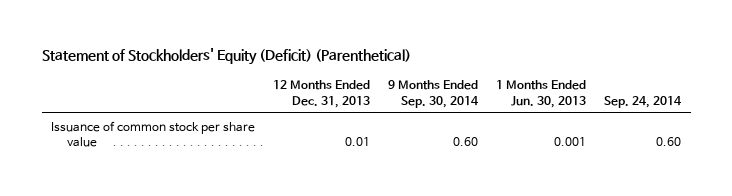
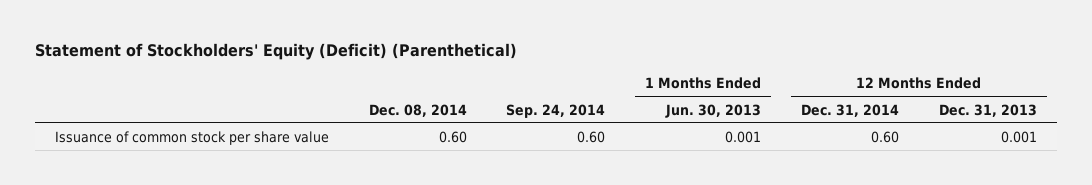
[388,80,480,108] 9 Months Ended Sep. 30, 2014 -> none
none -> [368,103,467,117] Dec. 08, 2014
none -> [800,103,899,117] Dec. 31, 2014
[344,137,370,147] 0.01 -> [1000,131,1037,144] 0.001

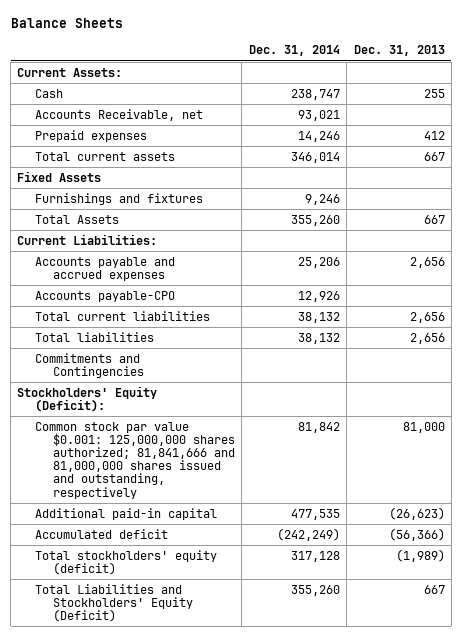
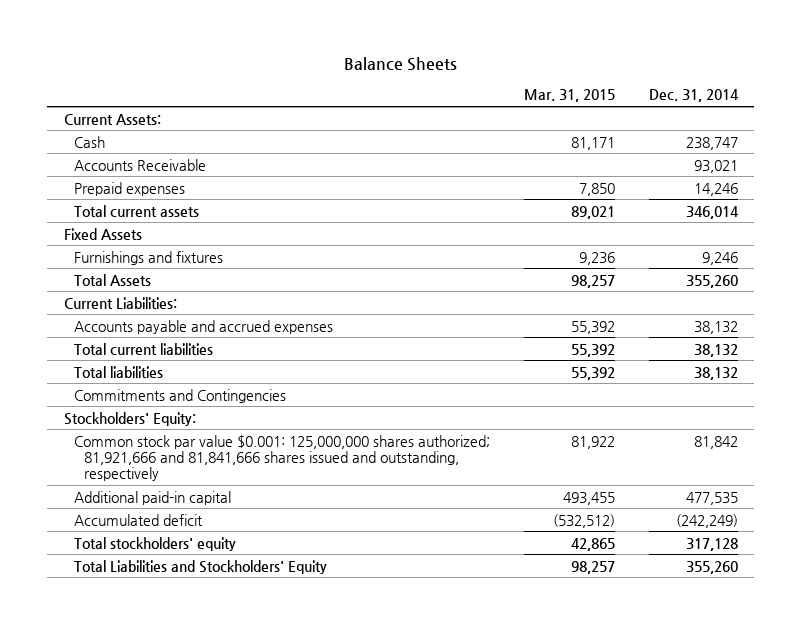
[353,45,445,57] Dec. 31, 2013 -> none
none -> [523,89,615,103] Mar. 31, 2015
[35,108,204,121] Accounts Receivable, net -> [74,158,207,171] Accounts Receivable
[35,290,176,302] Accounts payable-CPO -> none
[297,256,340,268] 25,206 -> [693,320,738,334] 38,132
[17,385,158,412] Stockholders' Equity (Deficit): -> [64,411,197,426] Stockholders' Equity:
[35,421,236,499] Common stock par value $0.001: 125,000,000 shares authorized; 81,841,666 and 81,000,000 shares issued and outstanding, respectively -> [74,434,491,481] Common stock par value $0.001: 125,000,000 shares authorized; 81,921,666 and 81,841,666 shares issued and outstanding, respectively
[35,549,218,575] Total stockholders' equity (deficit) -> [74,536,237,551] Total stockholders' equity
[35,583,194,622] Total Liabilities and Stockholders' Equity (Deficit) -> [74,559,328,574] Total Liabilities and Stockholders' Equity

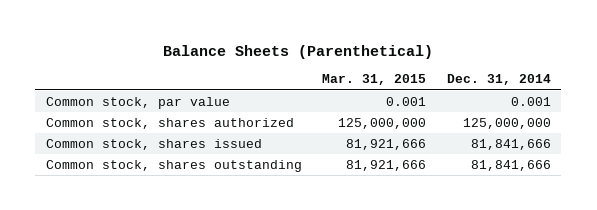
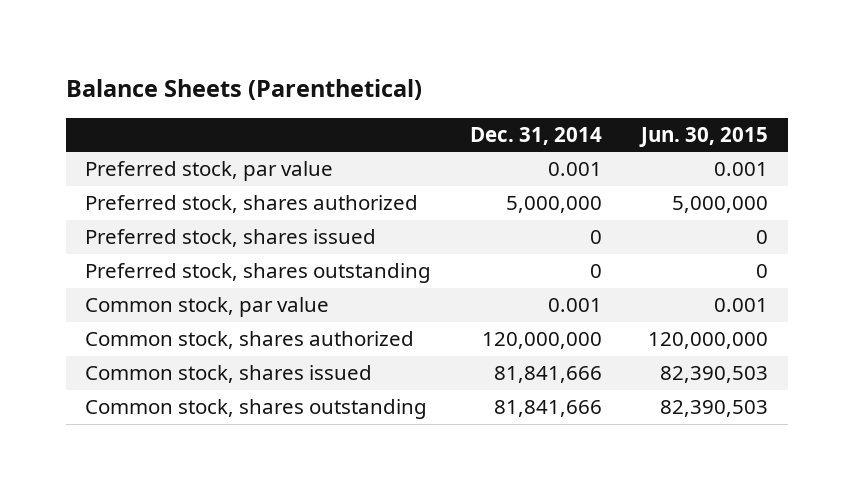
[322,74,427,86] Mar. 31, 2015 -> none
none -> [639,126,769,147] Jun. 30, 2015
none -> [85,161,334,182] Preferred stock, par value
none -> [85,195,419,214] Preferred stock, shares authorized
none -> [85,229,377,248] Preferred stock, shares issued
none -> [85,263,432,284] Preferred stock, shares outstanding
[463,117,552,129] 125,000,000 -> [482,332,603,350] 120,000,000

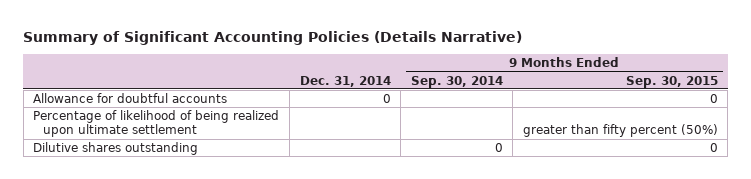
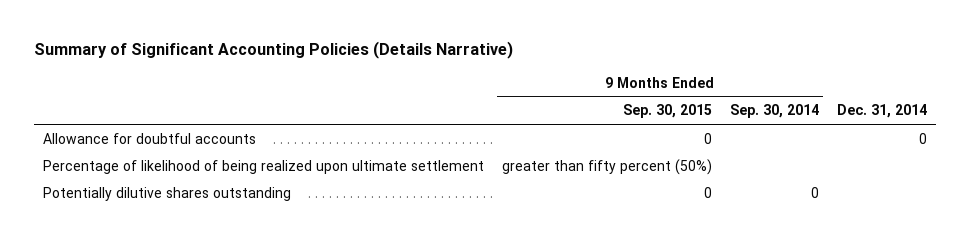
[33,142,199,156] Dilutive shares outstanding -> [42,186,291,201] Potentially dilutive shares outstanding

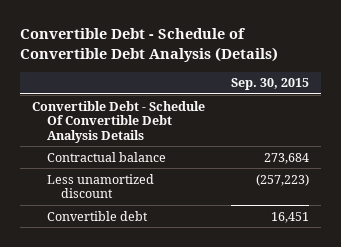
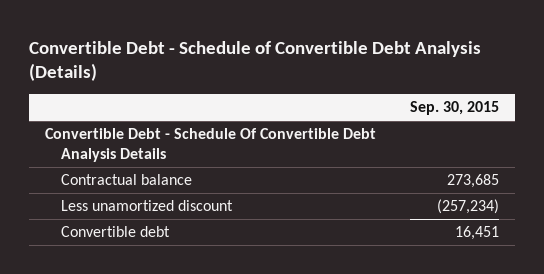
[263,152,309,164] 273,684 -> [446,174,499,189] 273,685
[255,173,309,186] (257,223) -> [436,199,499,215] (257,234)

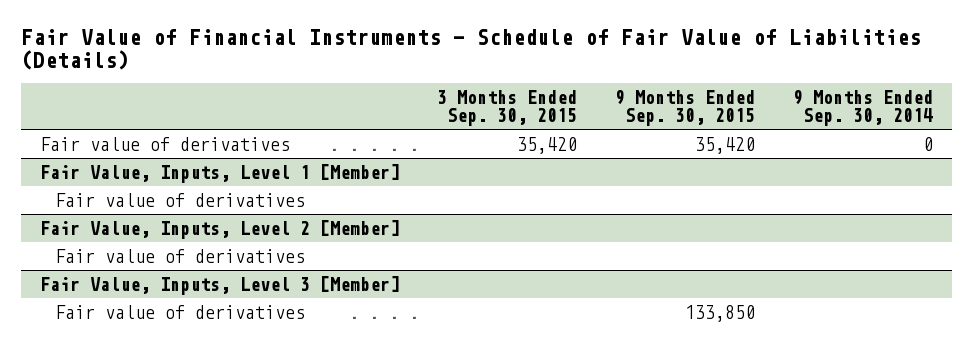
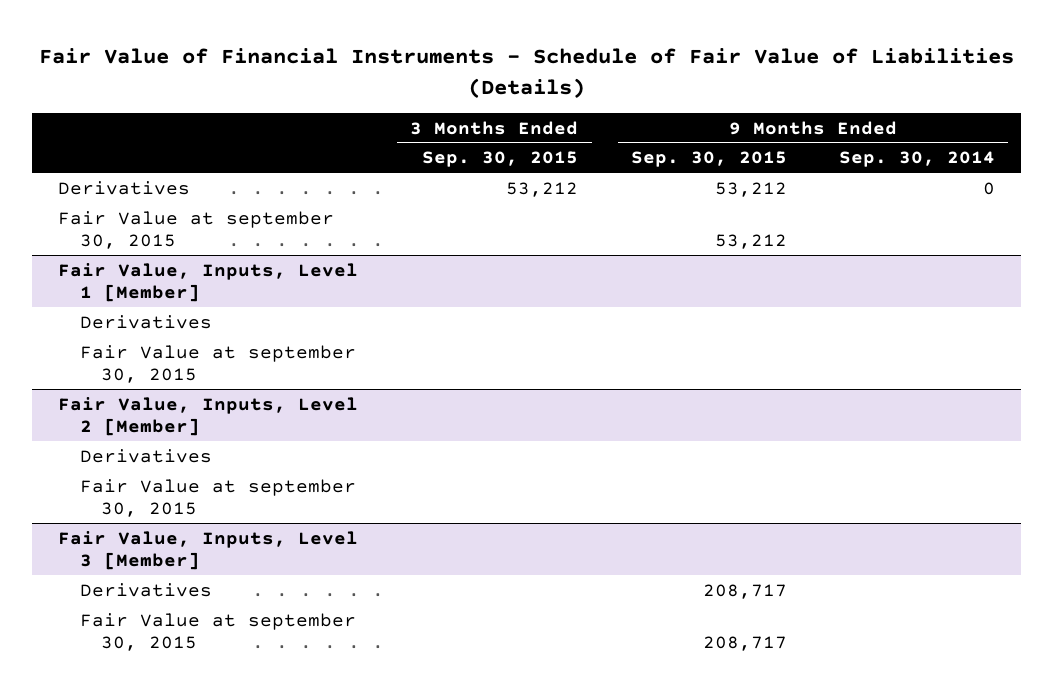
[39,137,290,152] Fair value of derivatives -> [58,180,191,195] Derivatives
[517,137,578,155] 35,420 -> [506,181,579,197] 53,212
[695,137,756,155] 35,420 -> [714,181,787,197] 53,212
none -> [58,210,335,250] Fair Value at september 30, 2015
[55,193,306,208] Fair value of derivatives -> [79,314,212,329] Derivatives
none -> [79,344,356,384] Fair Value at september 30, 2015
[55,249,306,264] Fair value of derivatives -> [79,448,212,463] Derivatives
none -> [79,478,356,518] Fair Value at september 30, 2015
[55,305,306,320] Fair value of derivatives -> [79,582,212,597] Derivatives
[685,305,756,323] 133,850 -> [702,583,787,599] 208,717
none -> [79,612,356,652] Fair Value at september 30, 2015

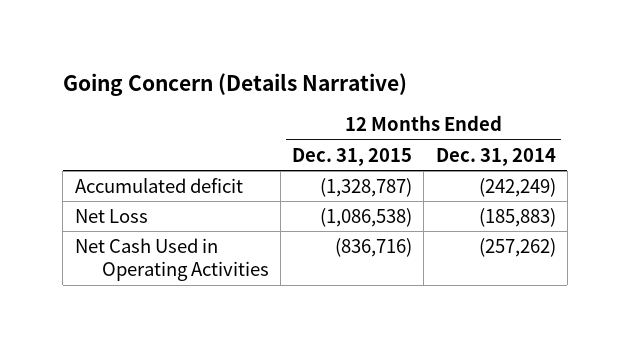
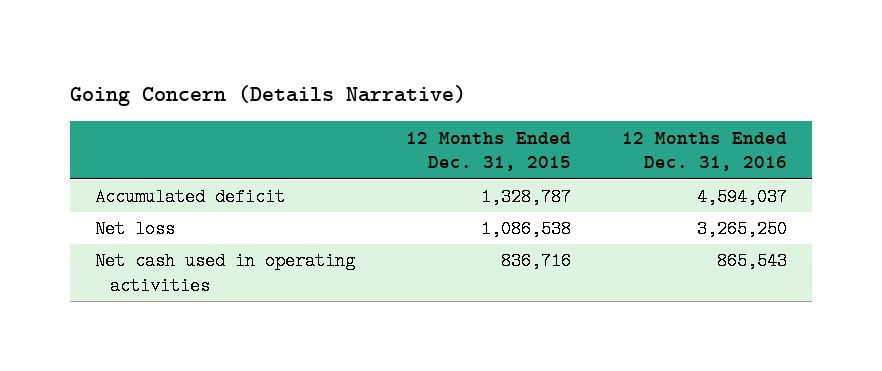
[435,147,556,166] Dec. 31, 2014 -> none
none -> [621,131,787,172] 12 Months Ended Dec. 31, 2016
[320,177,413,197] (1,328,787) -> [481,188,572,207] 1,328,787
[74,208,148,223] Net Loss -> [95,220,176,239] Net loss
[320,207,413,227] (1,086,538) -> [481,220,572,239] 1,086,538
[74,237,269,282] Net Cash Used in Operating Activities -> [95,252,356,296] Net cash used in operating activities
[335,237,413,257] (836,716) -> [501,252,572,271] 836,716

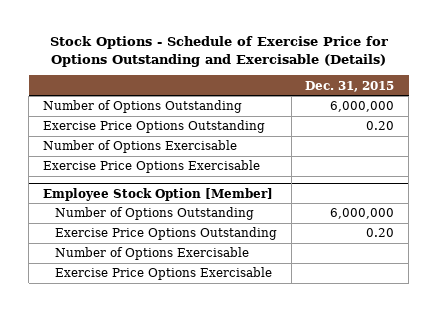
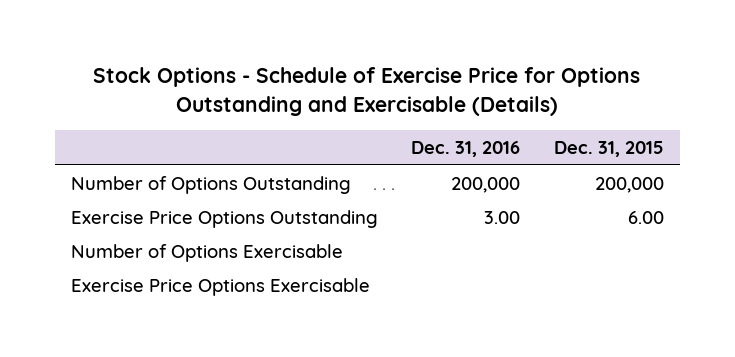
none -> [411,141,521,158] Dec. 31, 2016
[42,140,237,154] Number of Options Exercisable -> none
[42,160,260,174] Exercise Price Options Exercisable -> none
[42,187,273,201] Employee Stock Option [Member] -> none
[55,207,255,221] Number of Options Outstanding -> none
[55,227,278,241] Exercise Price Options Outstanding -> none
[330,101,395,113] 6,000,000 -> [594,176,664,193] 200,000
[366,121,395,131] 0.20 -> [627,210,664,224] 6.00

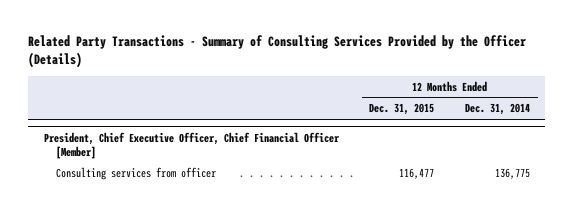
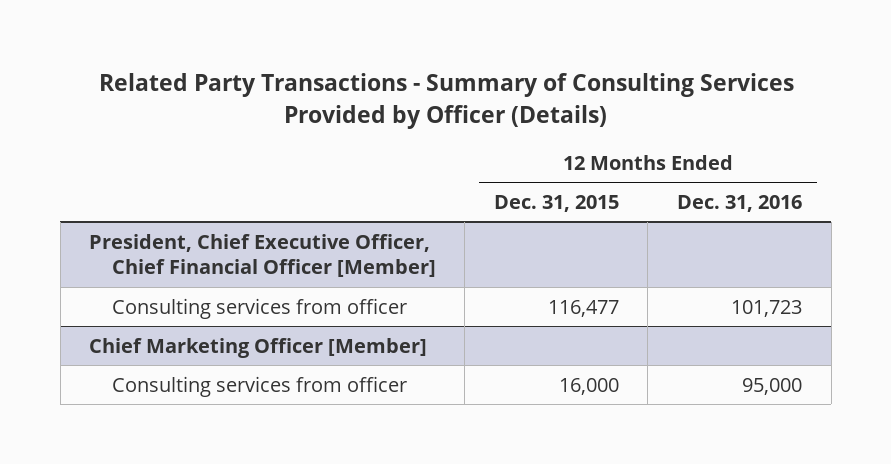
[28,35,527,69] Related Party Transactions - Summary of Consulting Services Provided by the Officer (Details) -> [98,73,794,129] Related Party Transactions - Summary of Consulting Services Provided by Officer (Details)
[464,103,530,116] Dec. 31, 2014 -> none
none -> [676,194,802,212] Dec. 31, 2016
none -> [89,337,428,358] Chief Marketing Officer [Member]
none -> [111,375,407,397] Consulting services from officer

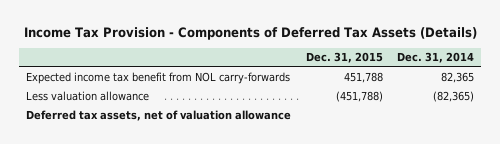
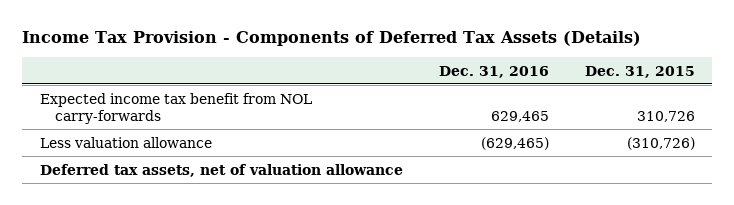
[397,52,475,64] Dec. 31, 2014 -> none
none -> [438,65,549,78] Dec. 31, 2016
[343,72,383,84] 451,788 -> [636,110,695,122] 310,726
[335,91,383,103] (451,788) -> [626,136,695,150] (310,726)

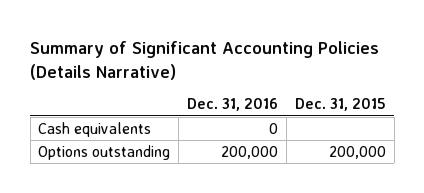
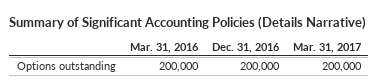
[294,98,386,112] Dec. 31, 2015 -> none
none -> [129,42,199,53] Mar. 31, 2016
none -> [293,42,362,53] Mar. 31, 2017
[38,121,152,137] Cash equivalents -> none

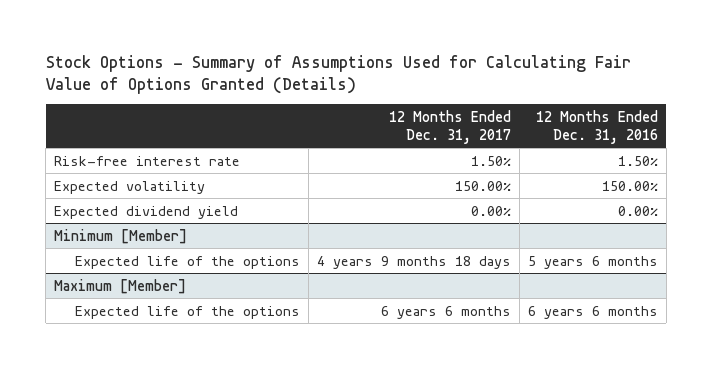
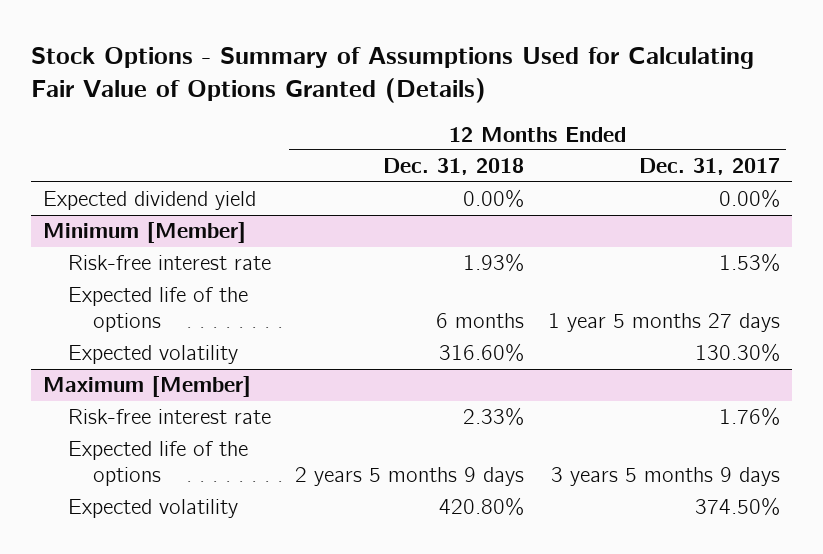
[535,109,658,144] 12 Months Ended Dec. 31, 2016 -> none
none -> [383,158,525,176] Dec. 31, 2018
[53,155,240,166] Risk-free interest rate -> none
[53,180,205,194] Expected volatility -> none
none -> [68,255,272,271] Risk-free interest rate
[317,255,512,269] 4 years 9 months 18 days -> [548,313,781,333] 1 year 5 months 27 days
none -> [68,345,239,365] Expected volatility
none -> [68,409,272,425] Risk-free interest rate
[381,305,512,319] 6 years 6 months -> [551,467,781,487] 3 years 5 months 9 days
none -> [68,499,239,519] Expected volatility

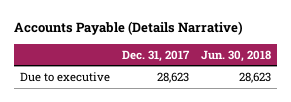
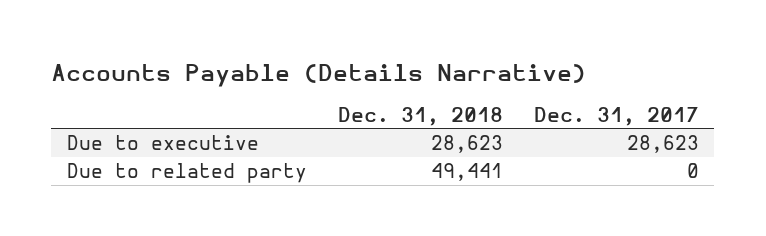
[200,49,271,62] Jun. 30, 2018 -> none
none -> [337,106,503,126] Dec. 31, 2018
none -> [66,163,307,184] Due to related party

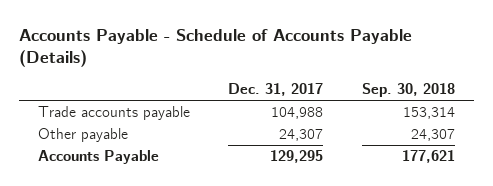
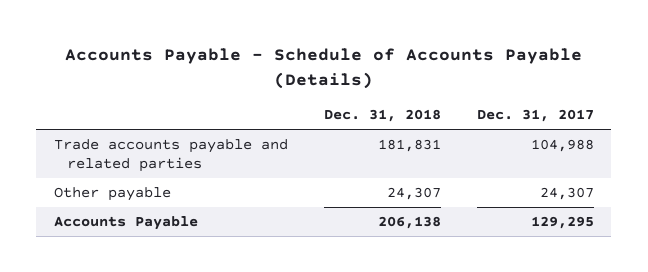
[361,82,455,97] Sep. 30, 2018 -> none
none -> [323,109,441,123] Dec. 31, 2018
[38,106,191,121] Trade accounts payable -> [54,139,289,173] Trade accounts payable and related parties

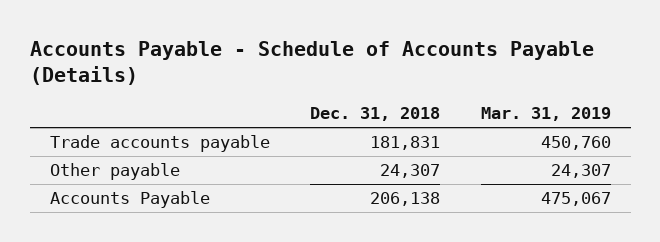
[476,109,594,123] Dec. 31, 2017 -> none
none -> [480,106,611,121] Mar. 31, 2019
[54,139,289,173] Trade accounts payable and related parties -> [49,135,270,153] Trade accounts payable

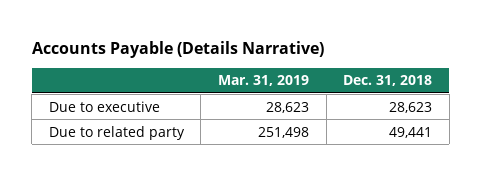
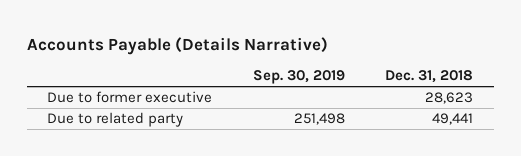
[217,75,309,87] Mar. 31, 2019 -> none
none -> [252,70,345,85] Sep. 30, 2019
[48,100,160,112] Due to executive -> [47,91,213,104] Due to former executive

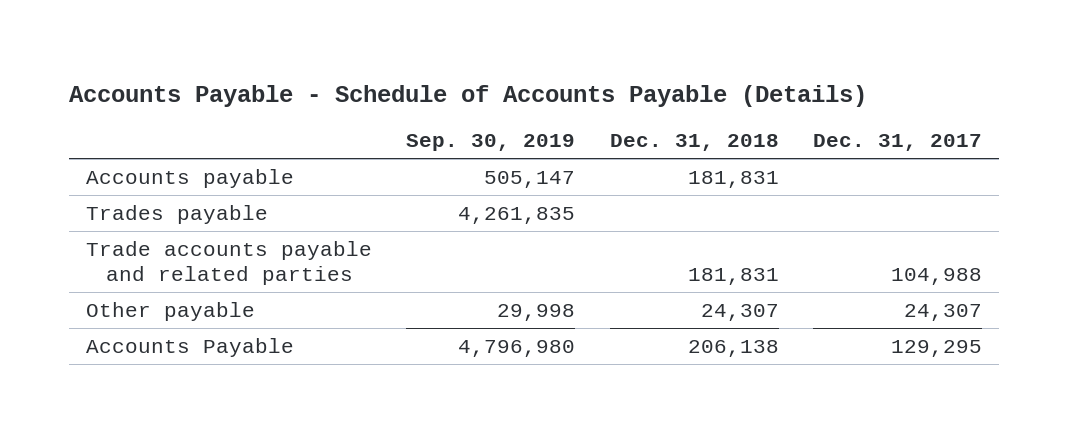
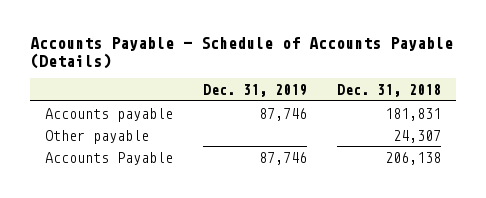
[406,134,576,152] Sep. 30, 2019 -> none
[812,134,982,152] Dec. 31, 2017 -> none
none -> [203,84,308,98] Dec. 31, 2019
[86,204,269,224] Trades payable -> none
[86,240,373,285] Trade accounts payable and related parties -> none

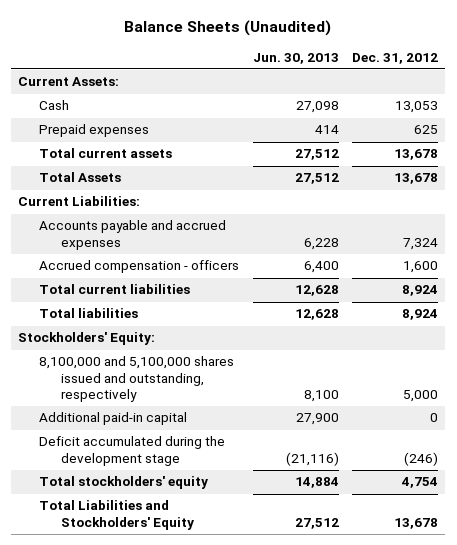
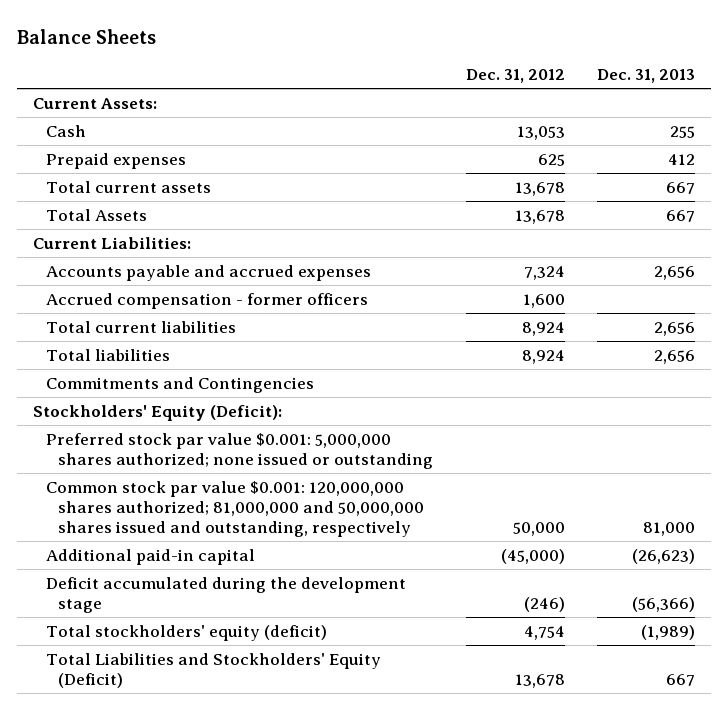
[124,20,332,37] Balance Sheets (Unaudited) -> [17,28,157,44] Balance Sheets
[252,52,339,64] Jun. 30, 2013 -> none
none -> [597,69,696,84] Dec. 31, 2013
[39,260,240,274] Accrued compensation - officers -> [45,292,368,309] Accrued compensation - former officers
none -> [45,376,314,393] Commitments and Contingencies
[18,332,156,346] Stockholders' Equity: -> [33,404,283,421] Stockholders' Equity (Deficit):
none -> [45,432,434,469] Preferred stock par value $0.001: 5,000,000 shares authorized; none issued or outstanding
[39,356,235,402] 8,100,000 and 5,100,000 shares issued and outstanding, respectively -> [45,480,425,537] Common stock par value $0.001: 120,000,000 shares authorized; 81,000,000 and 50,000,000 shares issued and outstanding, respectively
[403,389,439,402] 5,000 -> [512,521,565,536] 50,000
[430,413,439,423] 0 -> [500,548,565,564] (45,000)
[39,476,209,490] Total stockholders' equity -> [45,624,327,641] Total stockholders' equity (deficit)
[39,500,194,530] Total Liabilities and Stockholders' Equity -> [45,652,381,688] Total Liabilities and Stockholders' Equity (Deficit)

